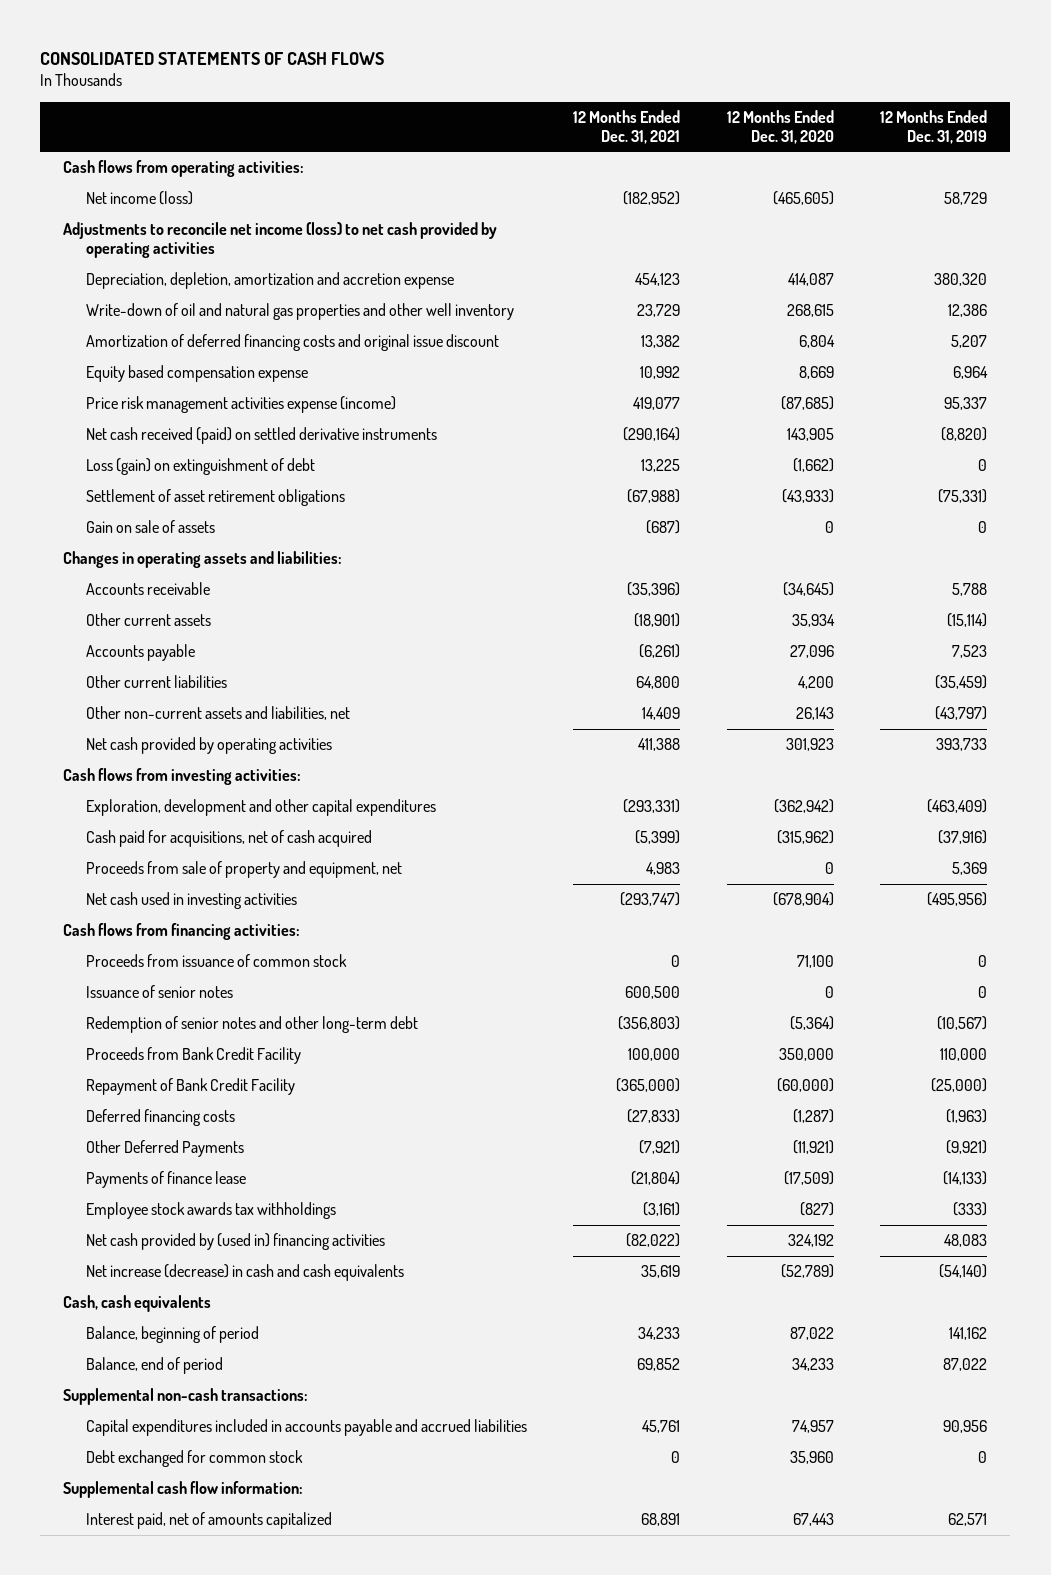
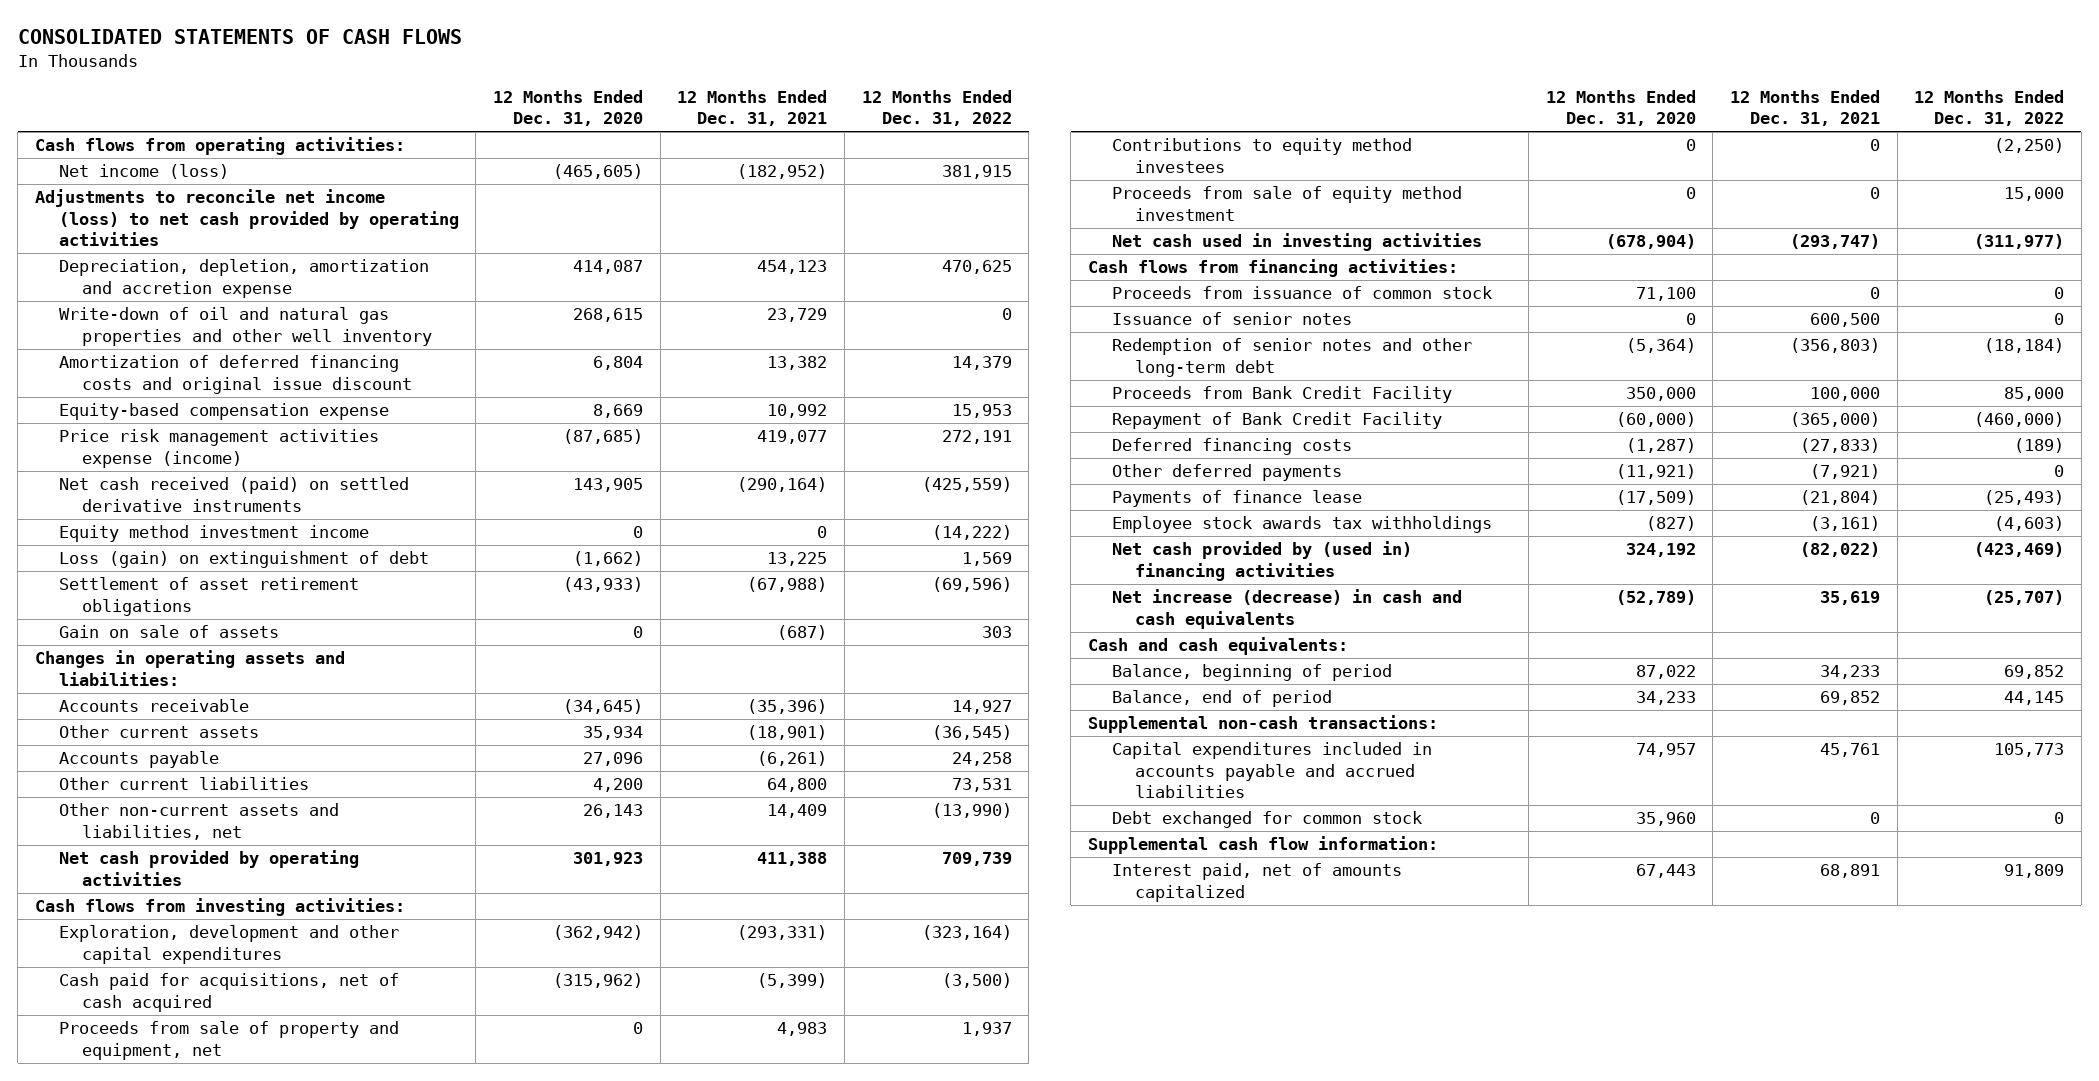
[880,109,988,144] 12 Months Ended Dec. 31, 2019 -> none
none -> [861,89,1012,127] 12 Months Ended Dec. 31, 2022
[85,365,308,383] Equity based compensation expense -> [58,403,389,421] Equity-based compensation expense
none -> [58,525,369,543] Equity method investment income
none -> [1111,138,1412,173] Contributions to equity method investees
none -> [1111,186,1462,221] Proceeds from sale of equity method investment
[85,1140,244,1158] Other Deferred Payments -> [1111,464,1342,482] Other deferred payments
[63,1295,212,1313] Cash, cash equivalents -> [1087,637,1348,656] Cash and cash equivalents:

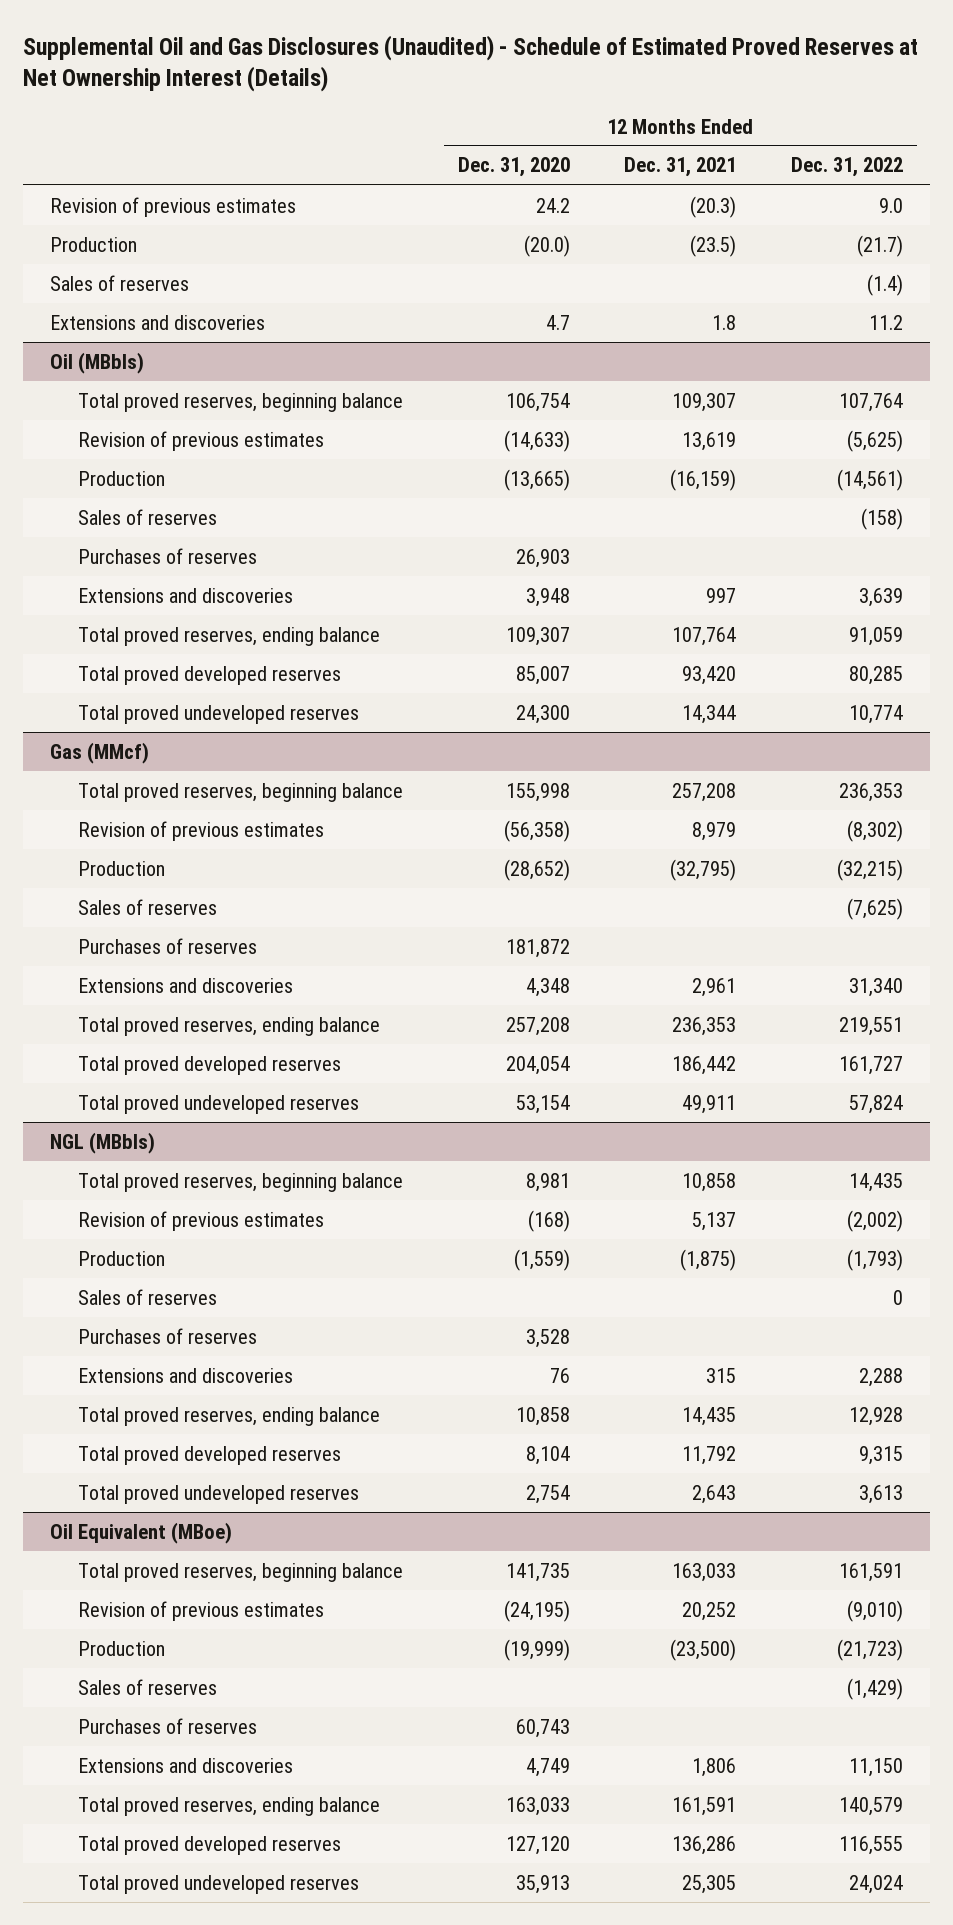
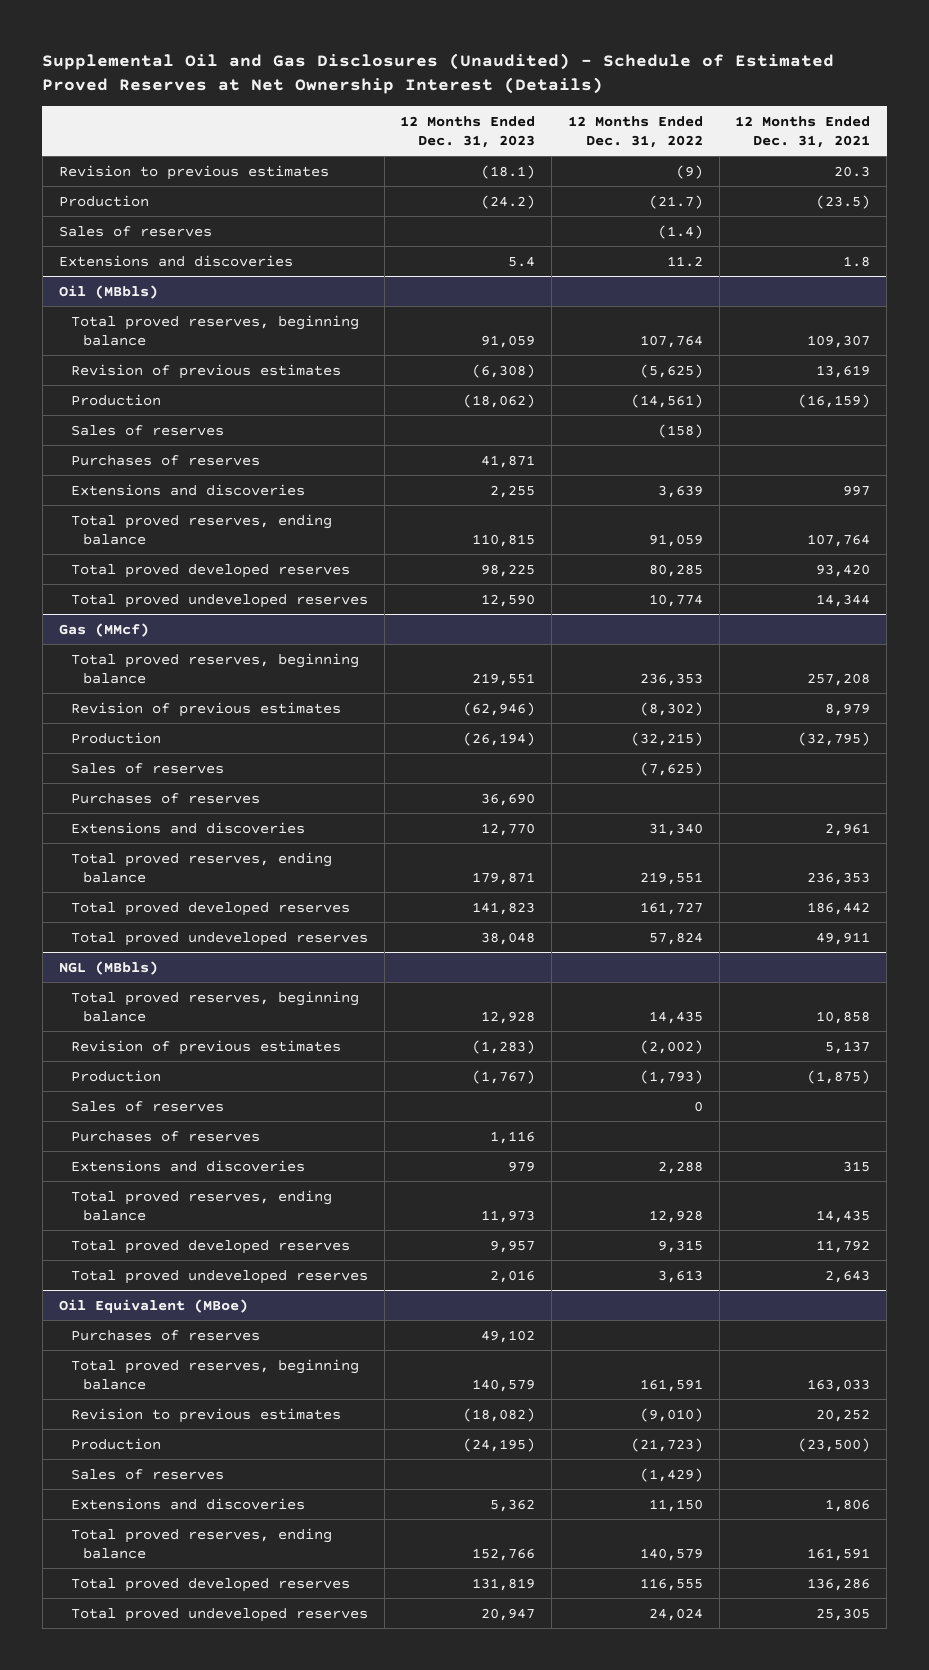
[457,157,570,178] Dec. 31, 2020 -> none
none -> [400,115,536,148] 12 Months Ended Dec. 31, 2023
[50,196,297,217] Revision of previous estimates -> [58,164,329,180] Revision to previous estimates
[690,195,737,218] (20.3) -> [834,165,871,177] 20.3
[879,197,904,213] 9.0 -> [675,164,703,179] (9)
[78,1717,258,1734] Purchases of reserves -> [70,1329,260,1341] Purchases of reserves
[78,1600,325,1621] Revision of previous estimates -> [70,1407,341,1423] Revision to previous estimates

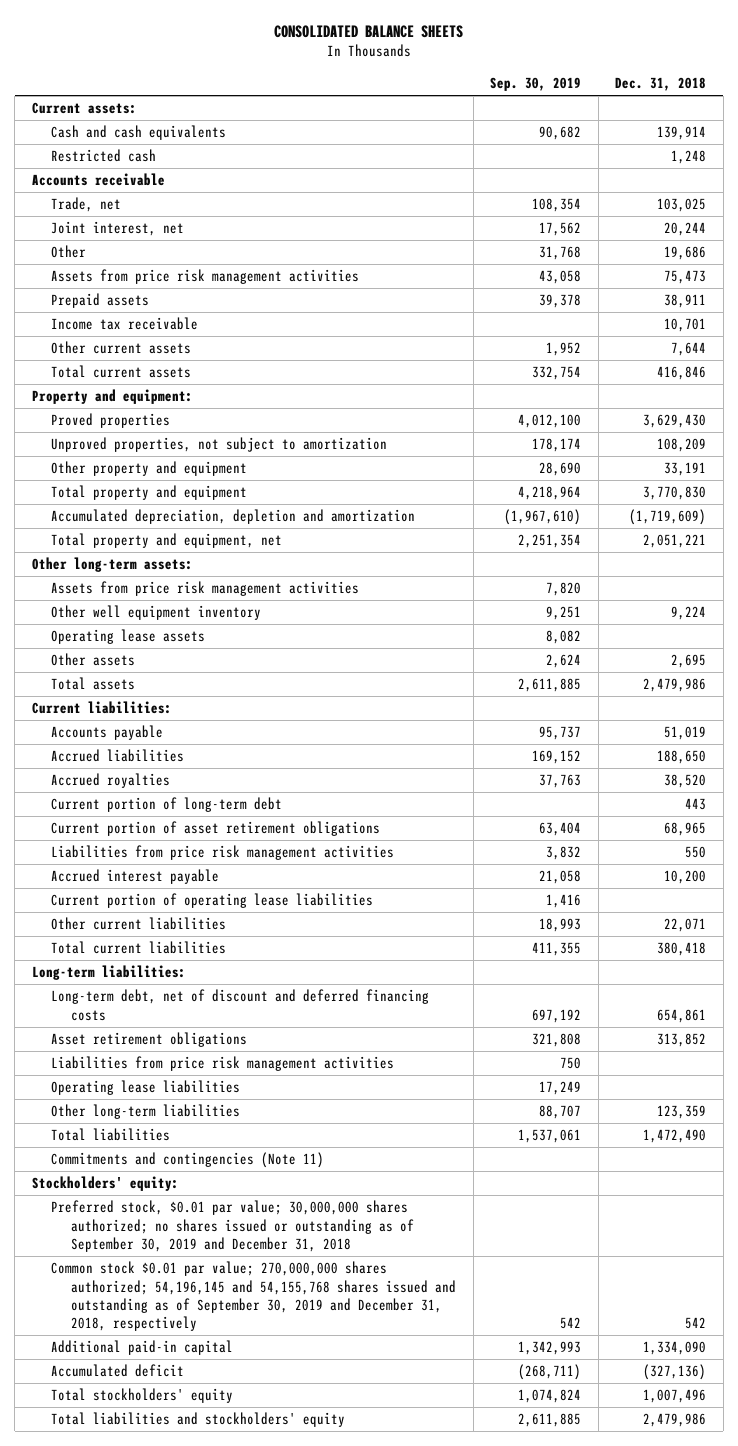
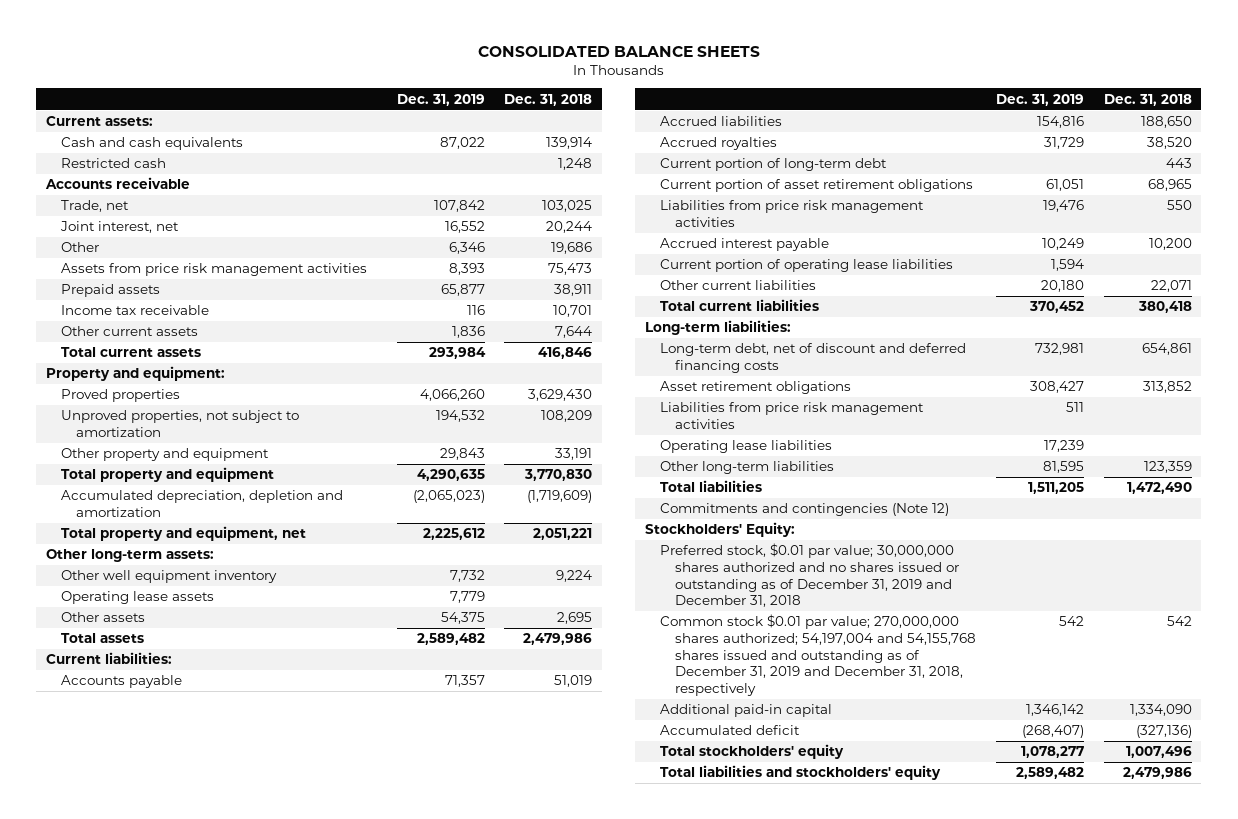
[490,76,582,91] Sep. 30, 2019 -> none
none -> [396,93,485,106] Dec. 31, 2019
[51,581,360,597] Assets from price risk management activities -> none
[51,1152,325,1169] Commitments and contingencies (Note 11) -> [660,503,950,517] Commitments and contingencies (Note 12)
[31,1176,179,1192] Stockholders' equity: -> [645,522,796,538] Stockholders' Equity:
[51,1200,415,1252] Preferred stock, $0.01 par value; 30,000,000 shares authorized; no shares issued or outstanding as of September 30, 2019 and December 31, 2018 -> [660,543,960,608] Preferred stock, $0.01 par value; 30,000,000 shares authorized and no shares issued or outstanding as of December 31, 2019 and December 31, 2018
[51,1261,457,1332] Common stock $0.01 par value; 270,000,000 shares authorized; 54,196,145 and 54,155,768 shares issued and outstanding as of September 30, 2019 and December 31, 2018, respectively -> [660,614,977,696] Common stock $0.01 par value; 270,000,000 shares authorized; 54,197,004 and 54,155,768 shares issued and outstanding as of December 31, 2019 and December 31, 2018, respectively

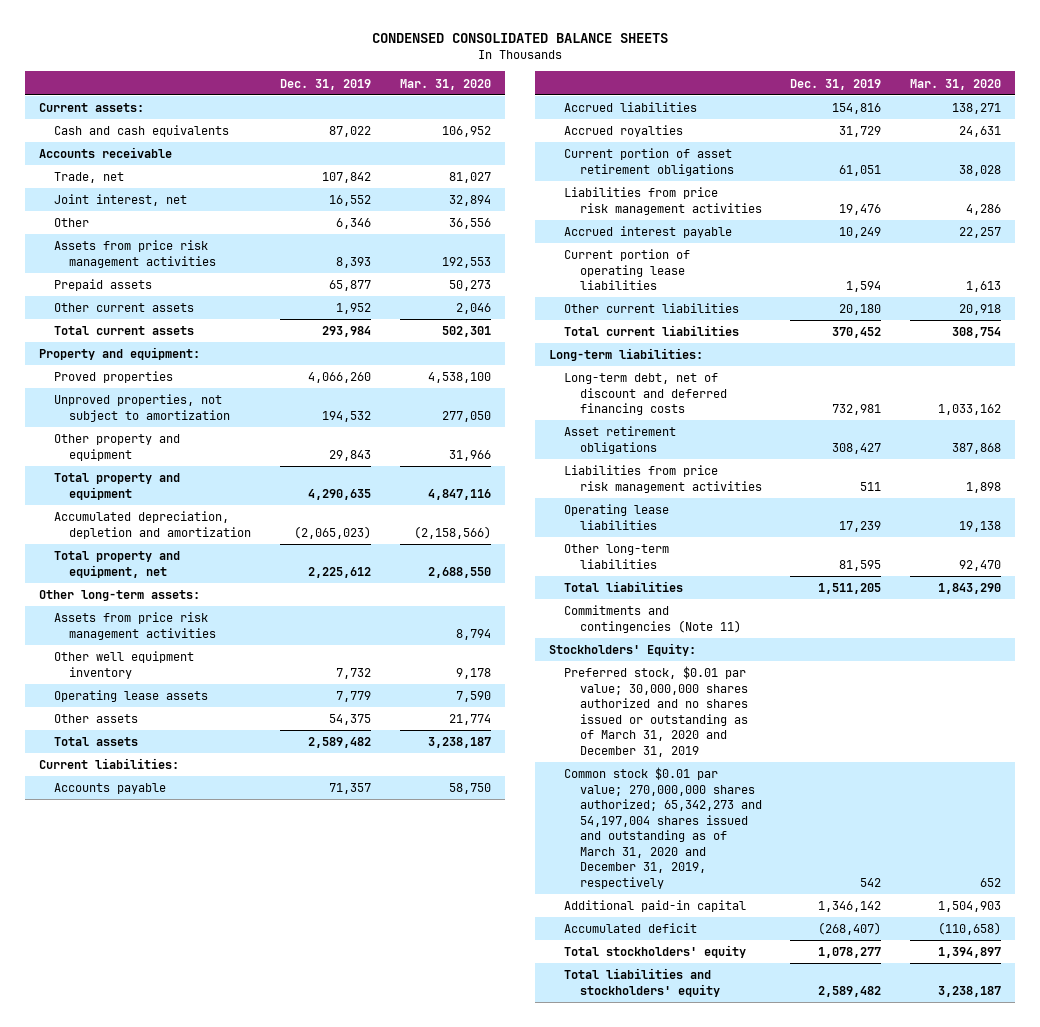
[477,45,760,57] CONSOLIDATED BALANCE SHEETS -> [371,33,668,44] CONDENSED CONSOLIDATED BALANCE SHEETS
[504,93,593,106] Dec. 31, 2018 -> none
none -> [399,78,491,90] Mar. 31, 2020
[60,158,166,169] Restricted cash -> none
[60,305,209,316] Income tax receivable -> none
[451,326,485,339] 1,836 -> [336,303,372,315] 1,952
none -> [54,612,217,640] Assets from price risk management activities
[660,158,888,172] Current portion of long-term debt -> none
[660,503,950,517] Commitments and contingencies (Note 12) -> [564,605,741,633] Commitments and contingencies (Note 11)
[660,543,960,608] Preferred stock, $0.01 par value; 30,000,000 shares authorized and no shares issued or outstanding as of December 31, 2019 and December 31, 2018 -> [564,666,748,757] Preferred stock, $0.01 par value; 30,000,000 shares authorized and no shares issued or outstanding as of March 31, 2020 and December 31, 2019
[660,614,977,696] Common stock $0.01 par value; 270,000,000 shares authorized; 54,197,004 and 54,155,768 shares issued and outstanding as of December 31, 2019 and December 31, 2018, respectively -> [564,767,762,889] Common stock $0.01 par value; 270,000,000 shares authorized; 65,342,273 and 54,197,004 shares issued and outstanding as of March 31, 2020 and December 31, 2019, respectively

